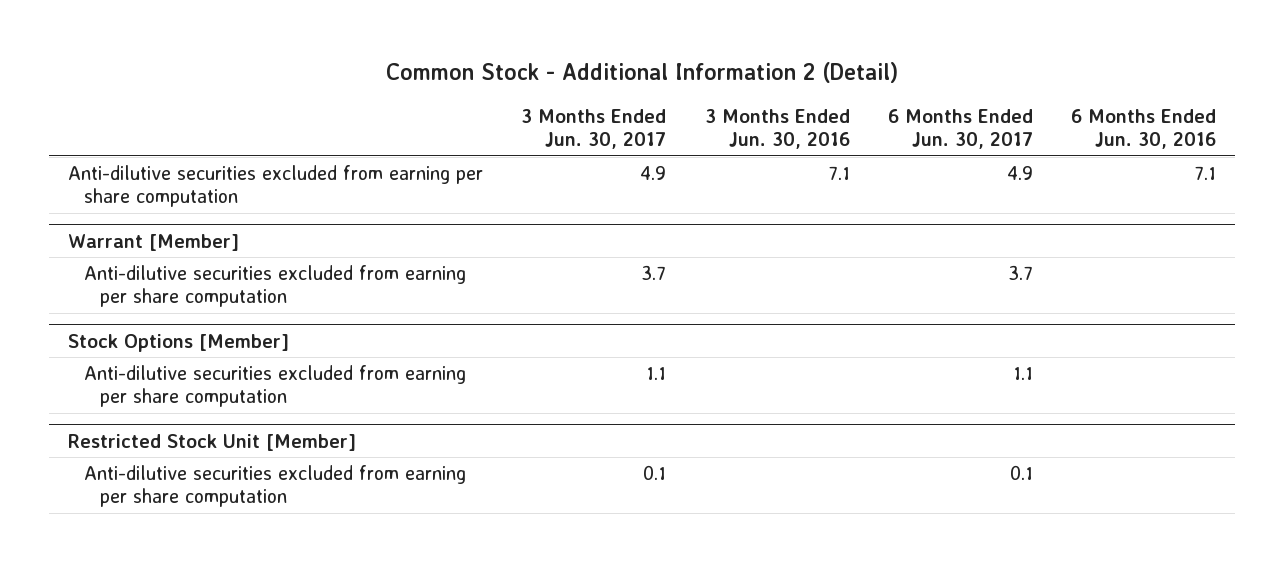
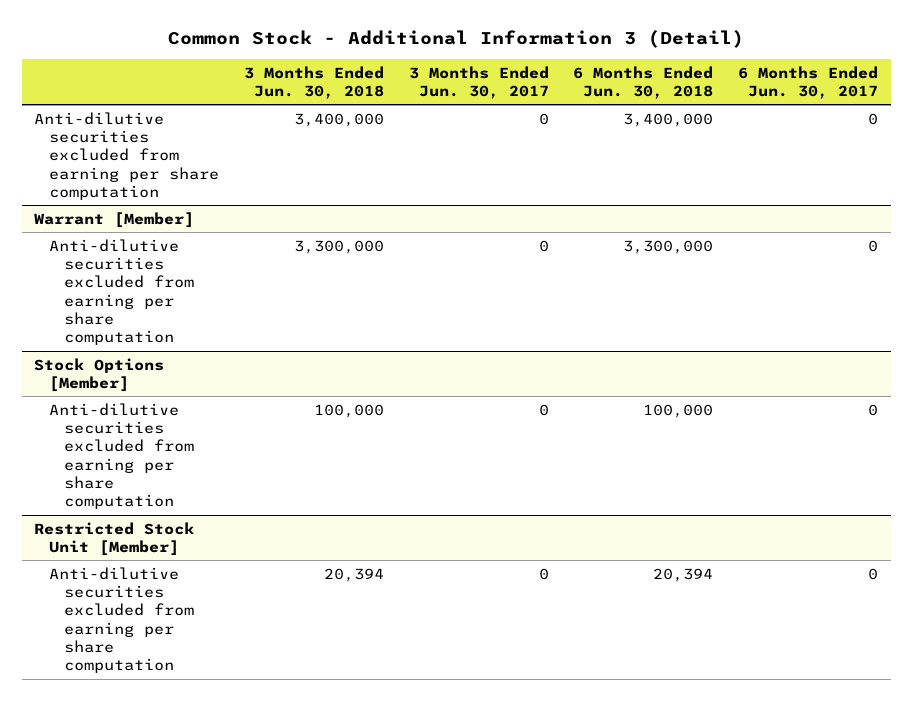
[386,62,899,84] Common Stock - Additional Information 2 (Detail) -> [168,30,745,49] Common Stock - Additional Information 3 (Detail)
[704,109,850,150] 3 Months Ended Jun. 30, 2016 -> none
[1070,109,1216,150] 6 Months Ended Jun. 30, 2016 -> none
none -> [243,65,384,100] 3 Months Ended Jun. 30, 2018
none -> [573,65,714,100] 6 Months Ended Jun. 30, 2018
[640,166,667,181] 4.9 -> [538,112,549,125] 0
[1006,166,1033,181] 4.9 -> [868,112,879,125] 0
[641,265,667,281] 3.7 -> [538,239,549,252] 0
[1007,265,1033,281] 3.7 -> [868,239,879,252] 0
[646,367,667,381] 1.1 -> [538,403,549,416] 0
[1012,367,1033,381] 1.1 -> [868,403,879,416] 0
[643,465,667,481] 0.1 -> [538,567,549,580] 0
[1009,465,1033,481] 0.1 -> [868,567,879,580] 0

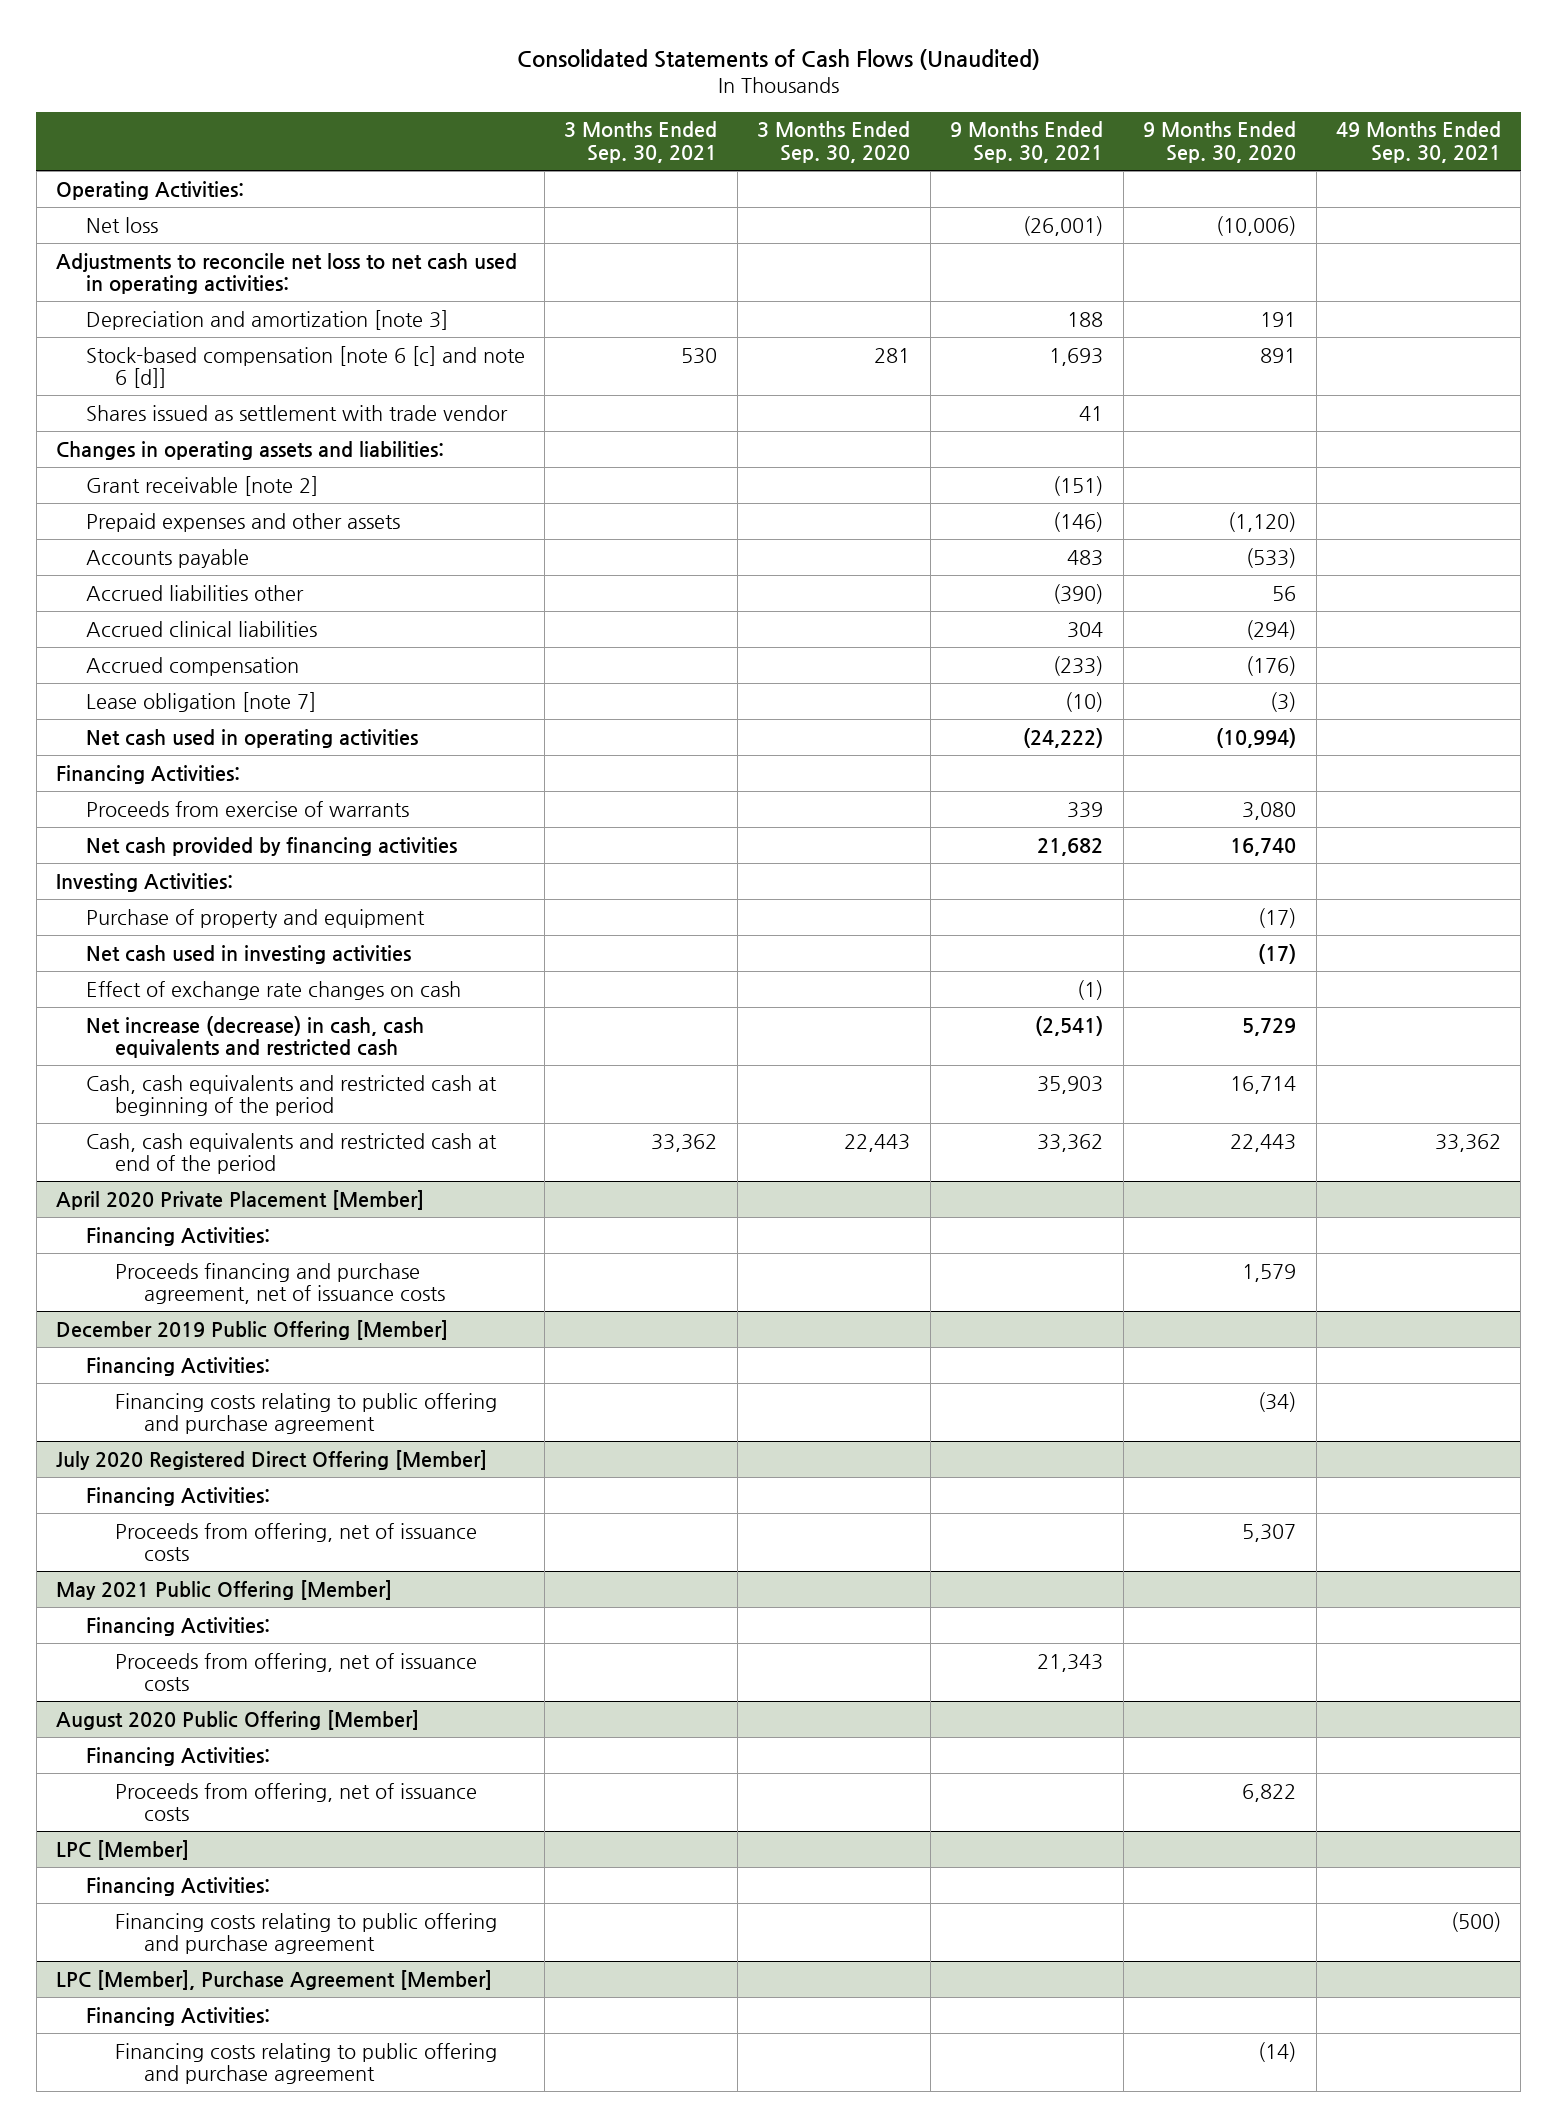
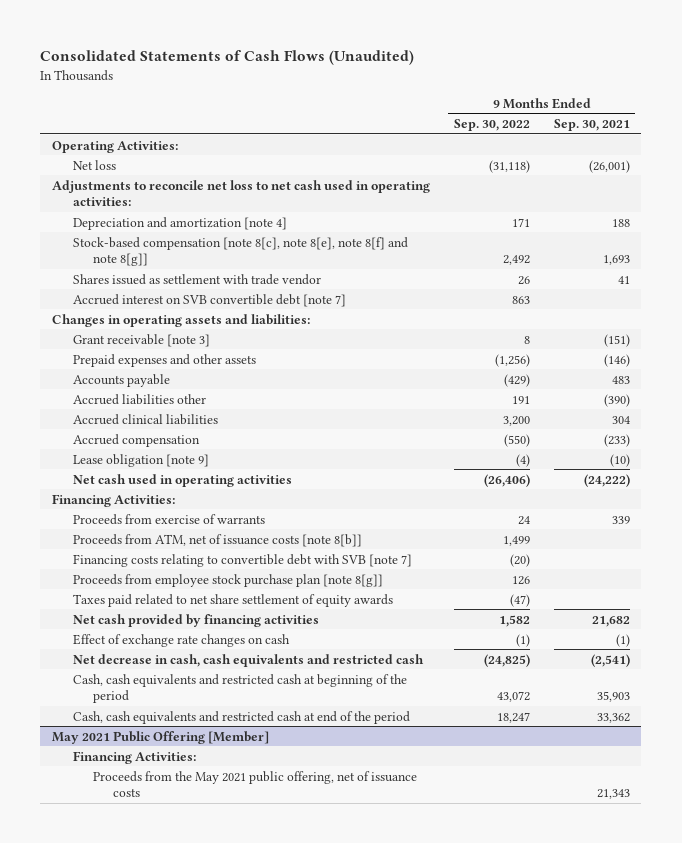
[564,121,718,163] 3 Months Ended Sep. 30, 2021 -> none
[757,121,911,163] 3 Months Ended Sep. 30, 2020 -> none
[1143,121,1297,163] 9 Months Ended Sep. 30, 2020 -> none
[1335,121,1501,163] 49 Months Ended Sep. 30, 2021 -> none
none -> [453,119,530,132] Sep. 30, 2022
[85,309,448,330] Depreciation and amortization [note 3] -> [72,216,287,230] Depreciation and amortization [note 4]
[85,345,525,389] Stock-based compensation [note 6 [c] and note 6 [d]] -> [72,236,408,267] Stock-based compensation [note 8[c], note 8[e], note 8[f] and note 8[g]]
none -> [72,293,346,307] Accrued interest on SVB convertible debt [note 7]
[85,475,318,496] Grant receivable [note 2] -> [72,333,210,347] Grant receivable [note 3]
[85,691,316,712] Lease obligation [note 7] -> [72,453,209,467] Lease obligation [note 9]
none -> [72,533,362,547] Proceeds from ATM, net of issuance costs [note 8[b]]
none -> [72,553,412,567] Financing costs relating to convertible debt with SVB [note 7]
none -> [72,573,383,587] Proceeds from employee stock purchase plan [note 8[g]]
none -> [72,593,393,607] Taxes paid related to net share settlement of equity awards
[56,872,234,892] Investing Activities: -> none
[85,908,425,928] Purchase of property and equipment -> none
[85,944,411,964] Net cash used in investing activities -> none
[85,1015,424,1059] Net increase (decrease) in cash, cash equivalents and restricted cash -> [72,653,424,667] Net decrease in cash, cash equivalents and restricted cash
[56,1189,425,1210] April 2020 Private Placement [Member] -> none
[85,1226,270,1246] Financing Activities: -> none
[114,1262,446,1305] Proceeds financing and purchase agreement, net of issuance costs -> none
[56,1319,449,1340] December 2019 Public Offering [Member] -> none
[85,1356,270,1376] Financing Activities: -> none
[114,1392,497,1435] Financing costs relating to public offering and purchase agreement -> none
[56,1449,488,1470] July 2020 Registered Direct Offering [Member] -> none
[85,1486,270,1506] Financing Activities: -> none
[114,1522,477,1562] Proceeds from offering, net of issuance costs -> none
[56,1709,420,1730] August 2020 Public Offering [Member] -> none
[85,1746,270,1766] Financing Activities: -> none
[114,1782,477,1822] Proceeds from offering, net of issuance costs -> none
[56,1839,190,1860] LPC [Member] -> none
[85,1876,270,1896] Financing Activities: -> none
[114,1912,497,1955] Financing costs relating to public offering and purchase agreement -> none
[56,1969,493,1990] LPC [Member], Purchase Agreement [Member] -> none
[85,2006,270,2026] Financing Activities: -> none
[114,2042,497,2085] Financing costs relating to public offering and purchase agreement -> none
[114,1652,477,1692] Proceeds from offering, net of issuance costs -> [92,770,417,798] Proceeds from the May 2021 public offering, net of issuance costs

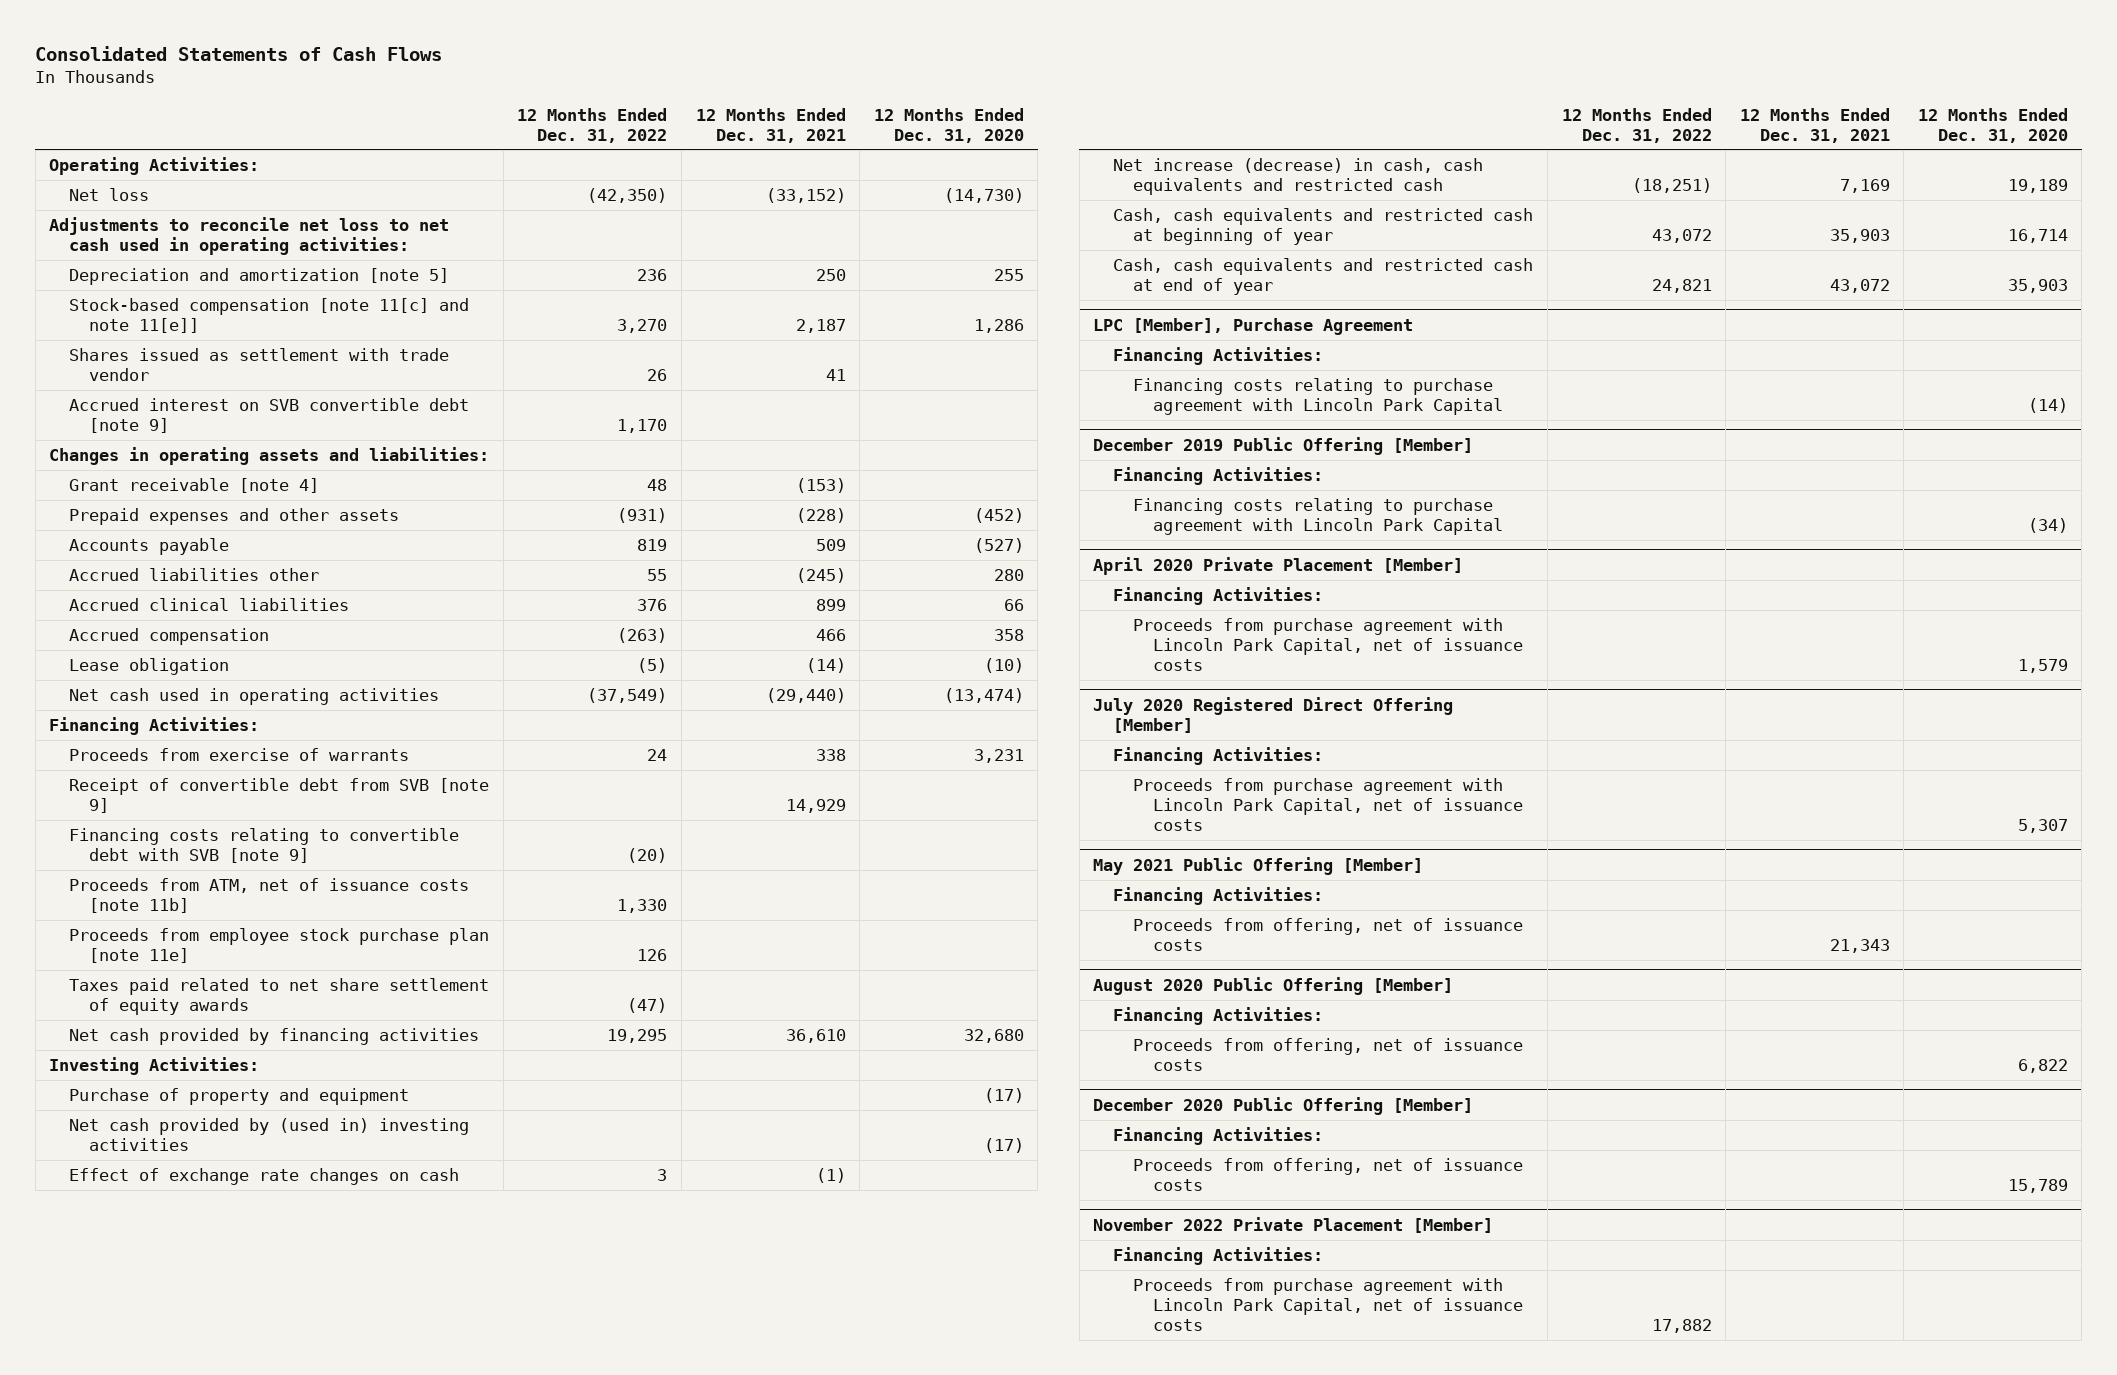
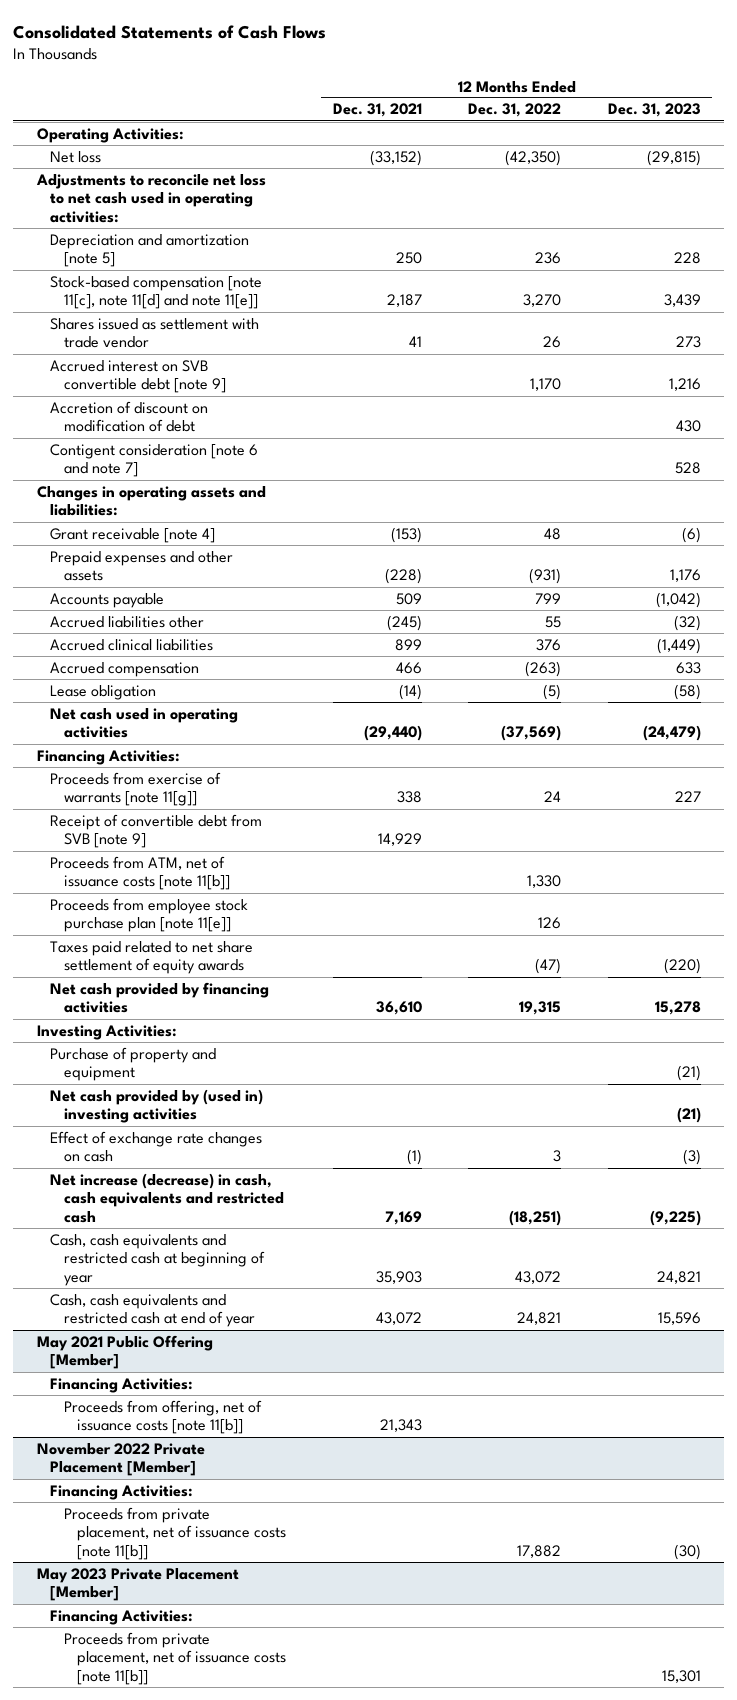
[873,107,1024,143] 12 Months Ended Dec. 31, 2020 -> none
none -> [607,103,701,118] Dec. 31, 2023
[69,297,470,333] Stock-based compensation [note 11[c] and note 11[e]] -> [50,275,263,310] Stock-based compensation [note 11[c], note 11[d] and note 11[e]]
none -> [50,400,209,433] Accretion of discount on modification of debt
none -> [50,443,259,478] Contigent consideration [note 6 and note 7]
[637,538,668,551] 819 -> [535,592,562,604] 799
[587,687,668,703] (37,549) -> [501,725,562,742] (37,569)
[69,747,410,761] Proceeds from exercise of warrants -> [50,771,222,807] Proceeds from exercise of warrants [note 11[g]]
[69,827,460,863] Financing costs relating to convertible debt with SVB [note 9] -> none
[69,877,470,913] Proceeds from ATM, net of issuance costs [note 11b] -> [50,855,230,891] Proceeds from ATM, net of issuance costs [note 11[b]]
[69,927,490,963] Proceeds from employee stock purchase plan [note 11e] -> [50,897,249,933] Proceeds from employee stock purchase plan [note 11[e]]
[607,1028,668,1043] 19,295 -> [519,1001,562,1016] 19,315
[1093,317,1414,335] LPC [Member], Purchase Agreement -> none
[1113,346,1324,365] Financing Activities: -> none
[1133,377,1504,415] Financing costs relating to purchase agreement with Lincoln Park Capital -> none
[1093,436,1474,455] December 2019 Public Offering [Member] -> none
[1113,466,1324,485] Financing Activities: -> none
[1133,497,1504,535] Financing costs relating to purchase agreement with Lincoln Park Capital -> none
[1093,556,1464,575] April 2020 Private Placement [Member] -> none
[1113,586,1324,605] Financing Activities: -> none
[1133,617,1524,671] Proceeds from purchase agreement with Lincoln Park Capital, net of issuance costs -> none
[1093,696,1454,733] July 2020 Registered Direct Offering [Member] -> none
[1113,746,1324,765] Financing Activities: -> none
[1133,777,1524,831] Proceeds from purchase agreement with Lincoln Park Capital, net of issuance costs -> none
[1093,976,1454,995] August 2020 Public Offering [Member] -> none
[1113,1006,1324,1025] Financing Activities: -> none
[1133,1037,1524,1071] Proceeds from offering, net of issuance costs -> none
[1093,1096,1474,1115] December 2020 Public Offering [Member] -> none
[1113,1126,1324,1145] Financing Activities: -> none
[1133,1157,1524,1191] Proceeds from offering, net of issuance costs -> none
[1133,917,1524,951] Proceeds from offering, net of issuance costs -> [63,1399,262,1435] Proceeds from offering, net of issuance costs [note 11[b]]
[1133,1277,1524,1331] Proceeds from purchase agreement with Lincoln Park Capital, net of issuance costs -> [63,1506,286,1561] Proceeds from private placement, net of issuance costs [note 11[b]]
none -> [36,1567,239,1602] May 2023 Private Placement [Member]
none -> [50,1609,194,1625] Financing Activities:
none -> [63,1631,286,1686] Proceeds from private placement, net of issuance costs [note 11[b]]

